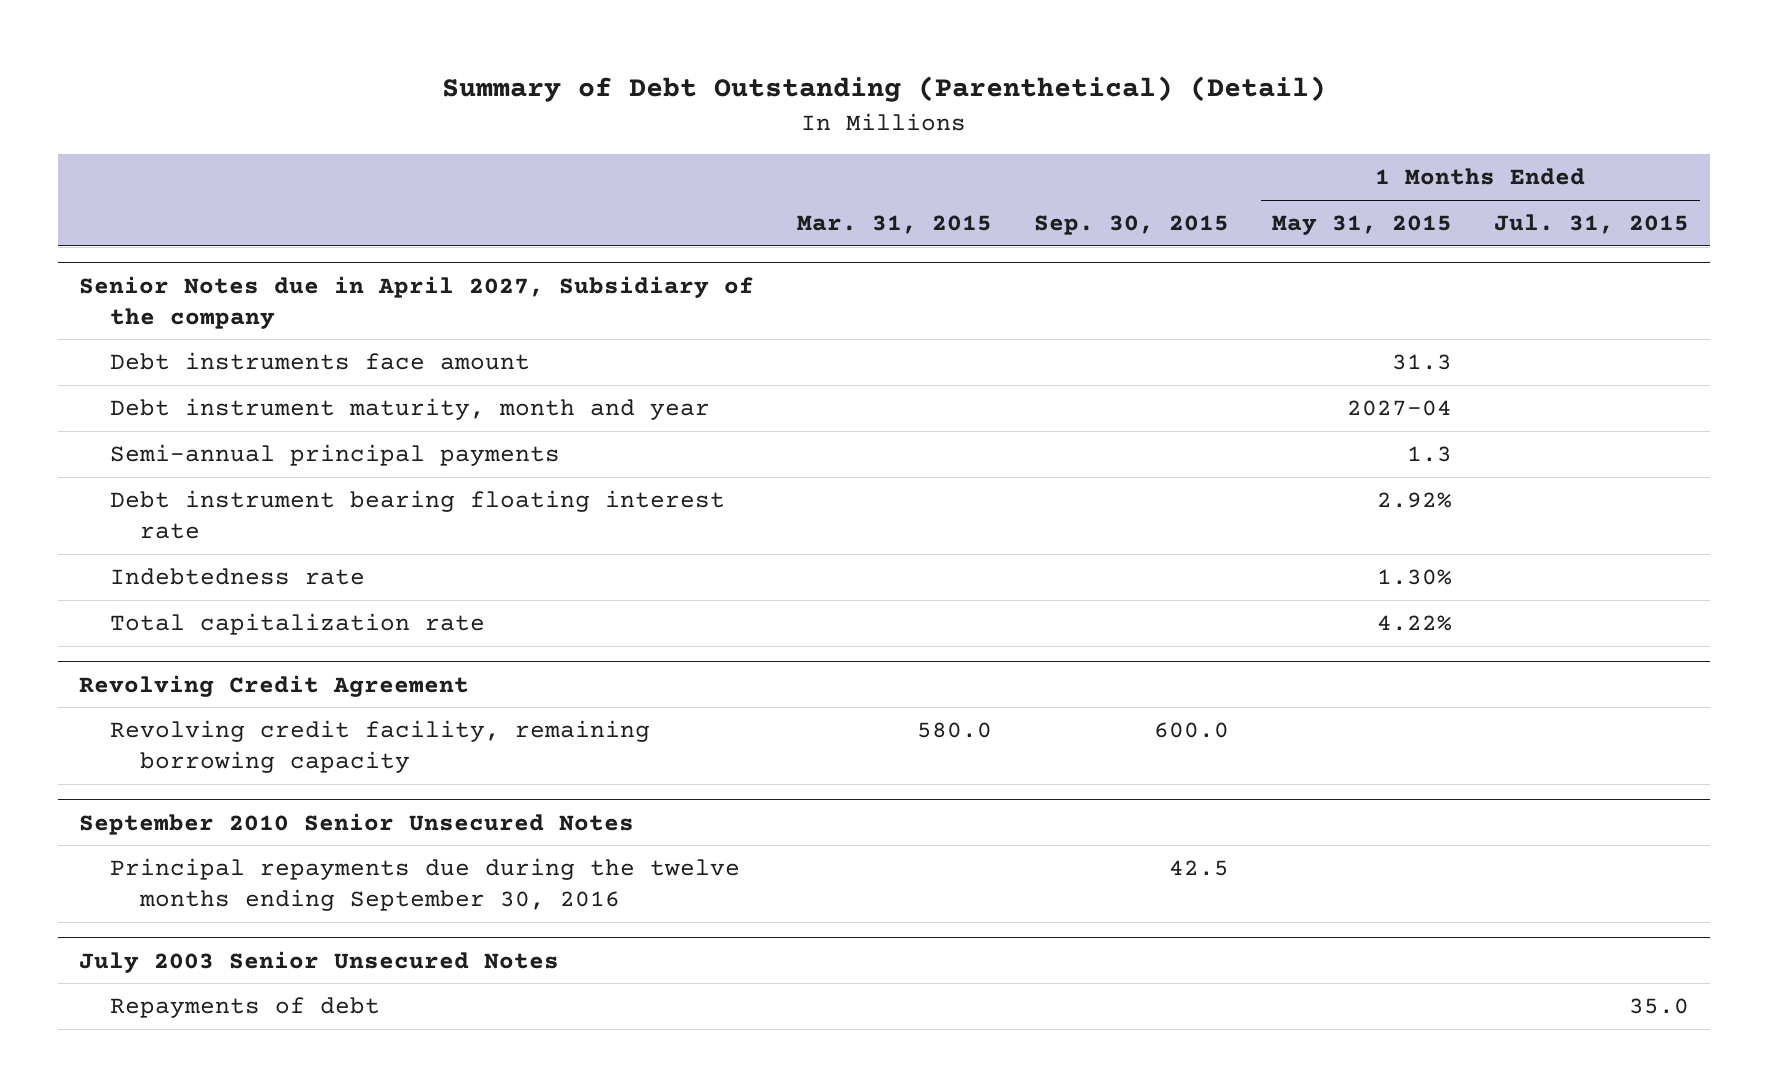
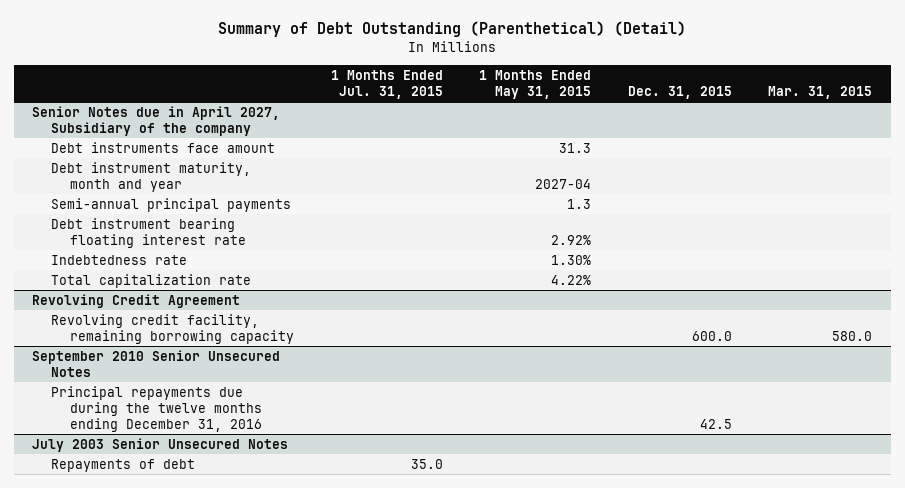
[1034,215,1230,236] Sep. 30, 2015 -> none
none -> [627,86,732,100] Dec. 31, 2015
[109,858,740,912] Principal repayments due during the twelve months ending September 30, 2016 -> [51,385,263,432] Principal repayments due during the twelve months ending December 31, 2016

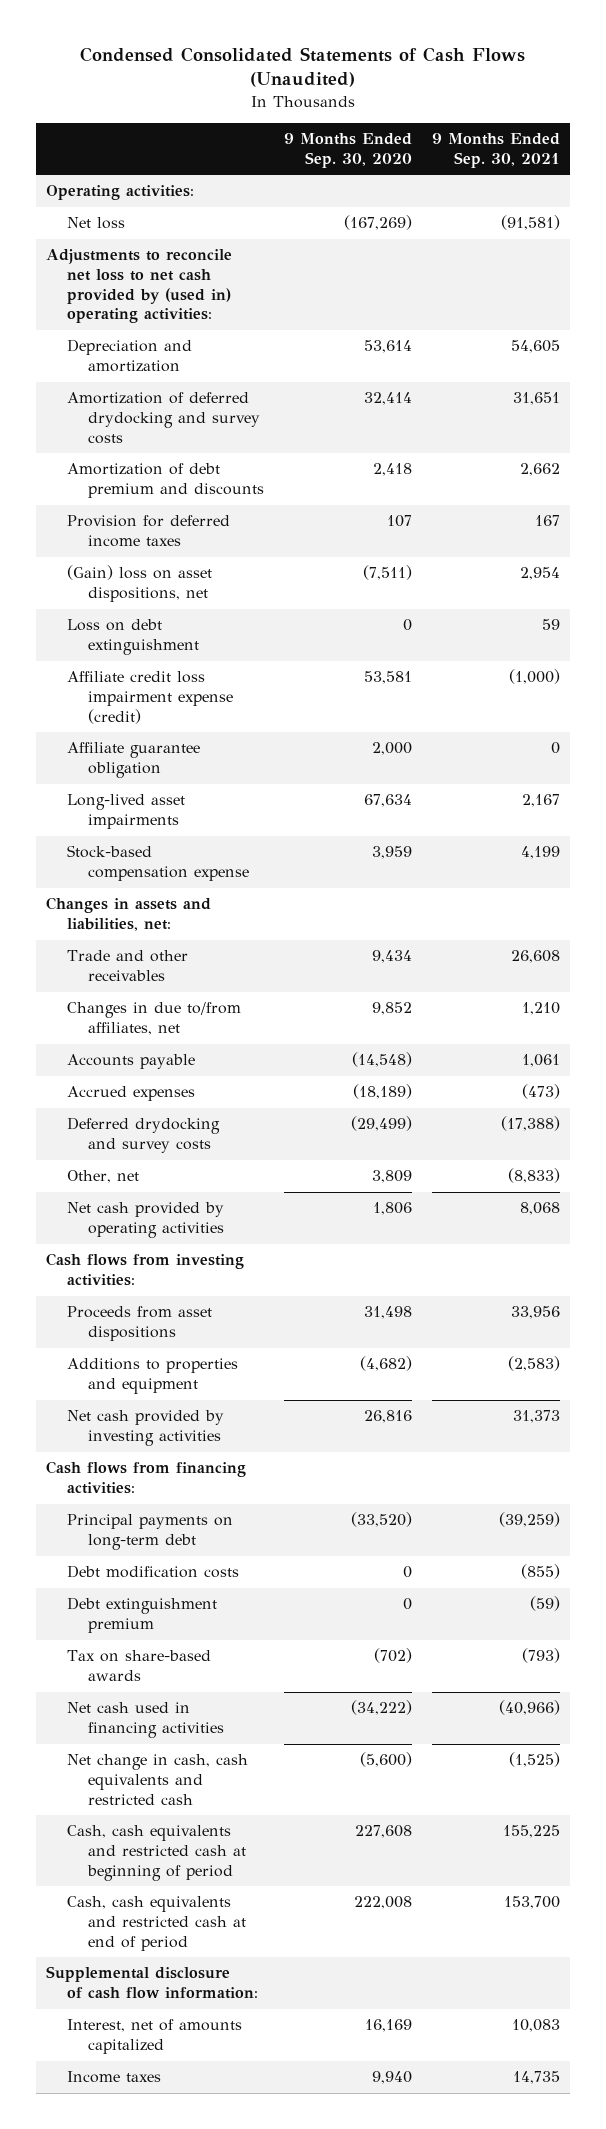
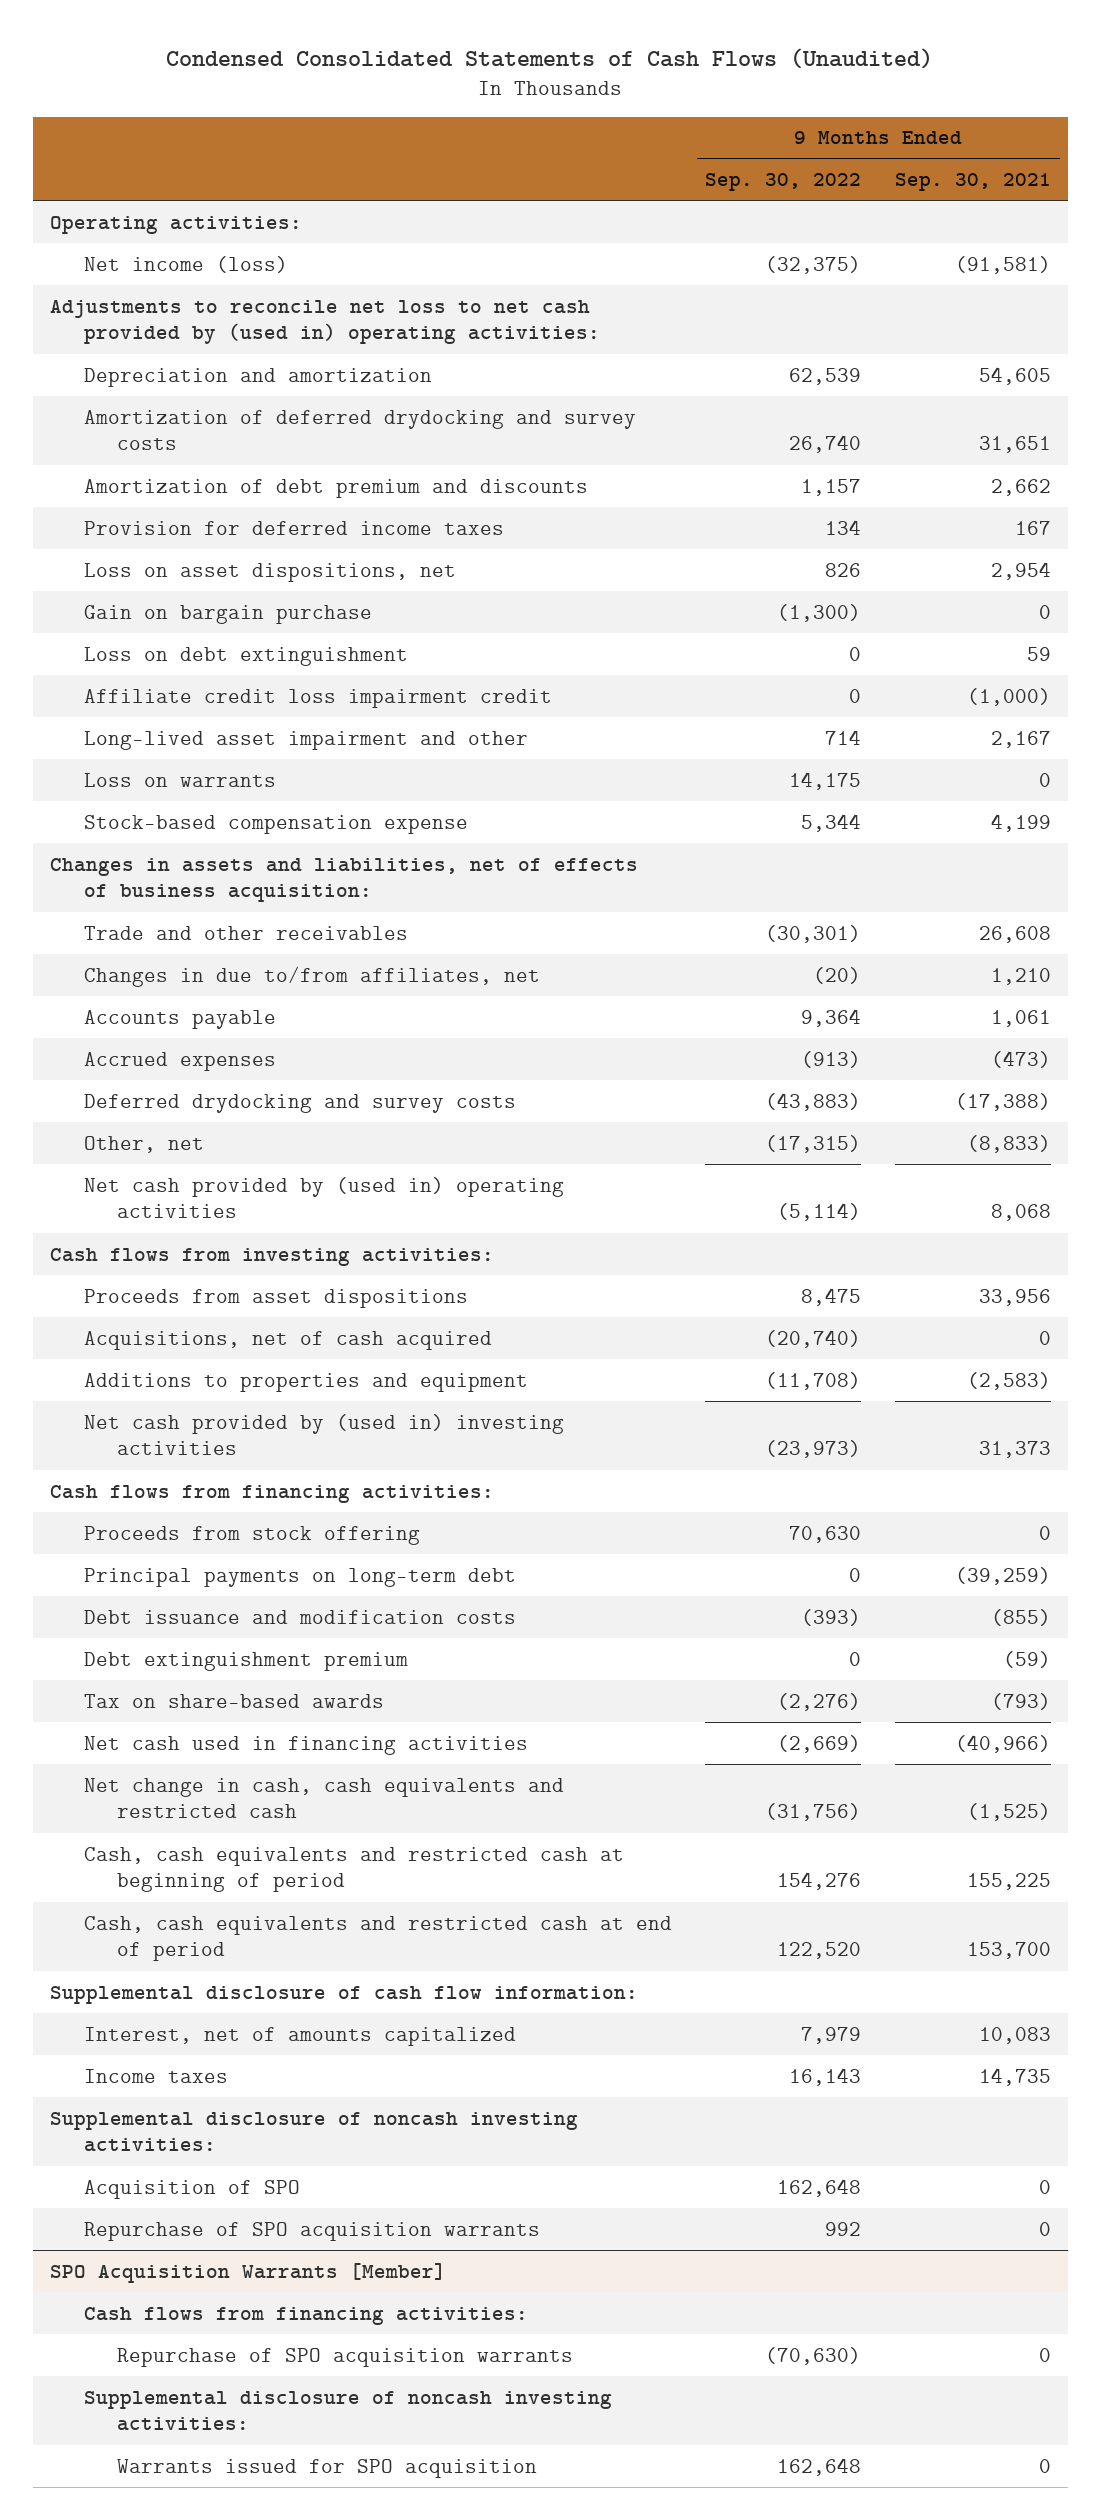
[283,133,412,168] 9 Months Ended Sep. 30, 2020 -> none
none -> [705,172,862,191] Sep. 30, 2022
[66,217,125,230] Net loss -> [83,255,288,273] Net income (loss)
[66,565,212,603] (Gain) loss on asset dispositions, net -> [83,562,456,582] Loss on asset dispositions, net
none -> [83,604,372,624] Gain on bargain purchase
[66,742,200,779] Affiliate guarantee obligation -> none
[66,671,233,724] Affiliate credit loss impairment expense (credit) -> [83,688,552,708] Affiliate credit loss impairment credit
[66,794,185,830] Long-lived asset impairments -> [83,730,528,750] Long-lived asset impairment and other
none -> [83,772,276,787] Loss on warrants
[45,897,211,932] Changes in assets and liabilities, net: -> [49,857,638,903] Changes in assets and liabilities, net of effects of business acquisition:
[66,1202,224,1239] Net cash provided by operating activities -> [83,1176,564,1219] Net cash provided by (used in) operating activities
none -> [83,1330,492,1350] Acquisitions, net of cash acquired
[66,1410,224,1447] Net cash provided by investing activities -> [83,1413,564,1456] Net cash provided by (used in) investing activities
none -> [83,1525,420,1545] Proceeds from stock offering
[66,1565,239,1579] Debt modification costs -> [83,1609,516,1624] Debt issuance and modification costs
none -> [49,2111,578,2153] Supplemental disclosure of noncash investing activities:
none -> [83,2179,300,2199] Acquisition of SPO
none -> [83,2221,540,2241] Repurchase of SPO acquisition warrants
none -> [49,2262,446,2283] SPO Acquisition Warrants [Member]
none -> [83,2306,528,2325] Cash flows from financing activities:
none -> [117,2347,574,2367] Repurchase of SPO acquisition warrants
none -> [83,2390,612,2432] Supplemental disclosure of noncash investing activities:
none -> [117,2458,538,2478] Warrants issued for SPO acquisition

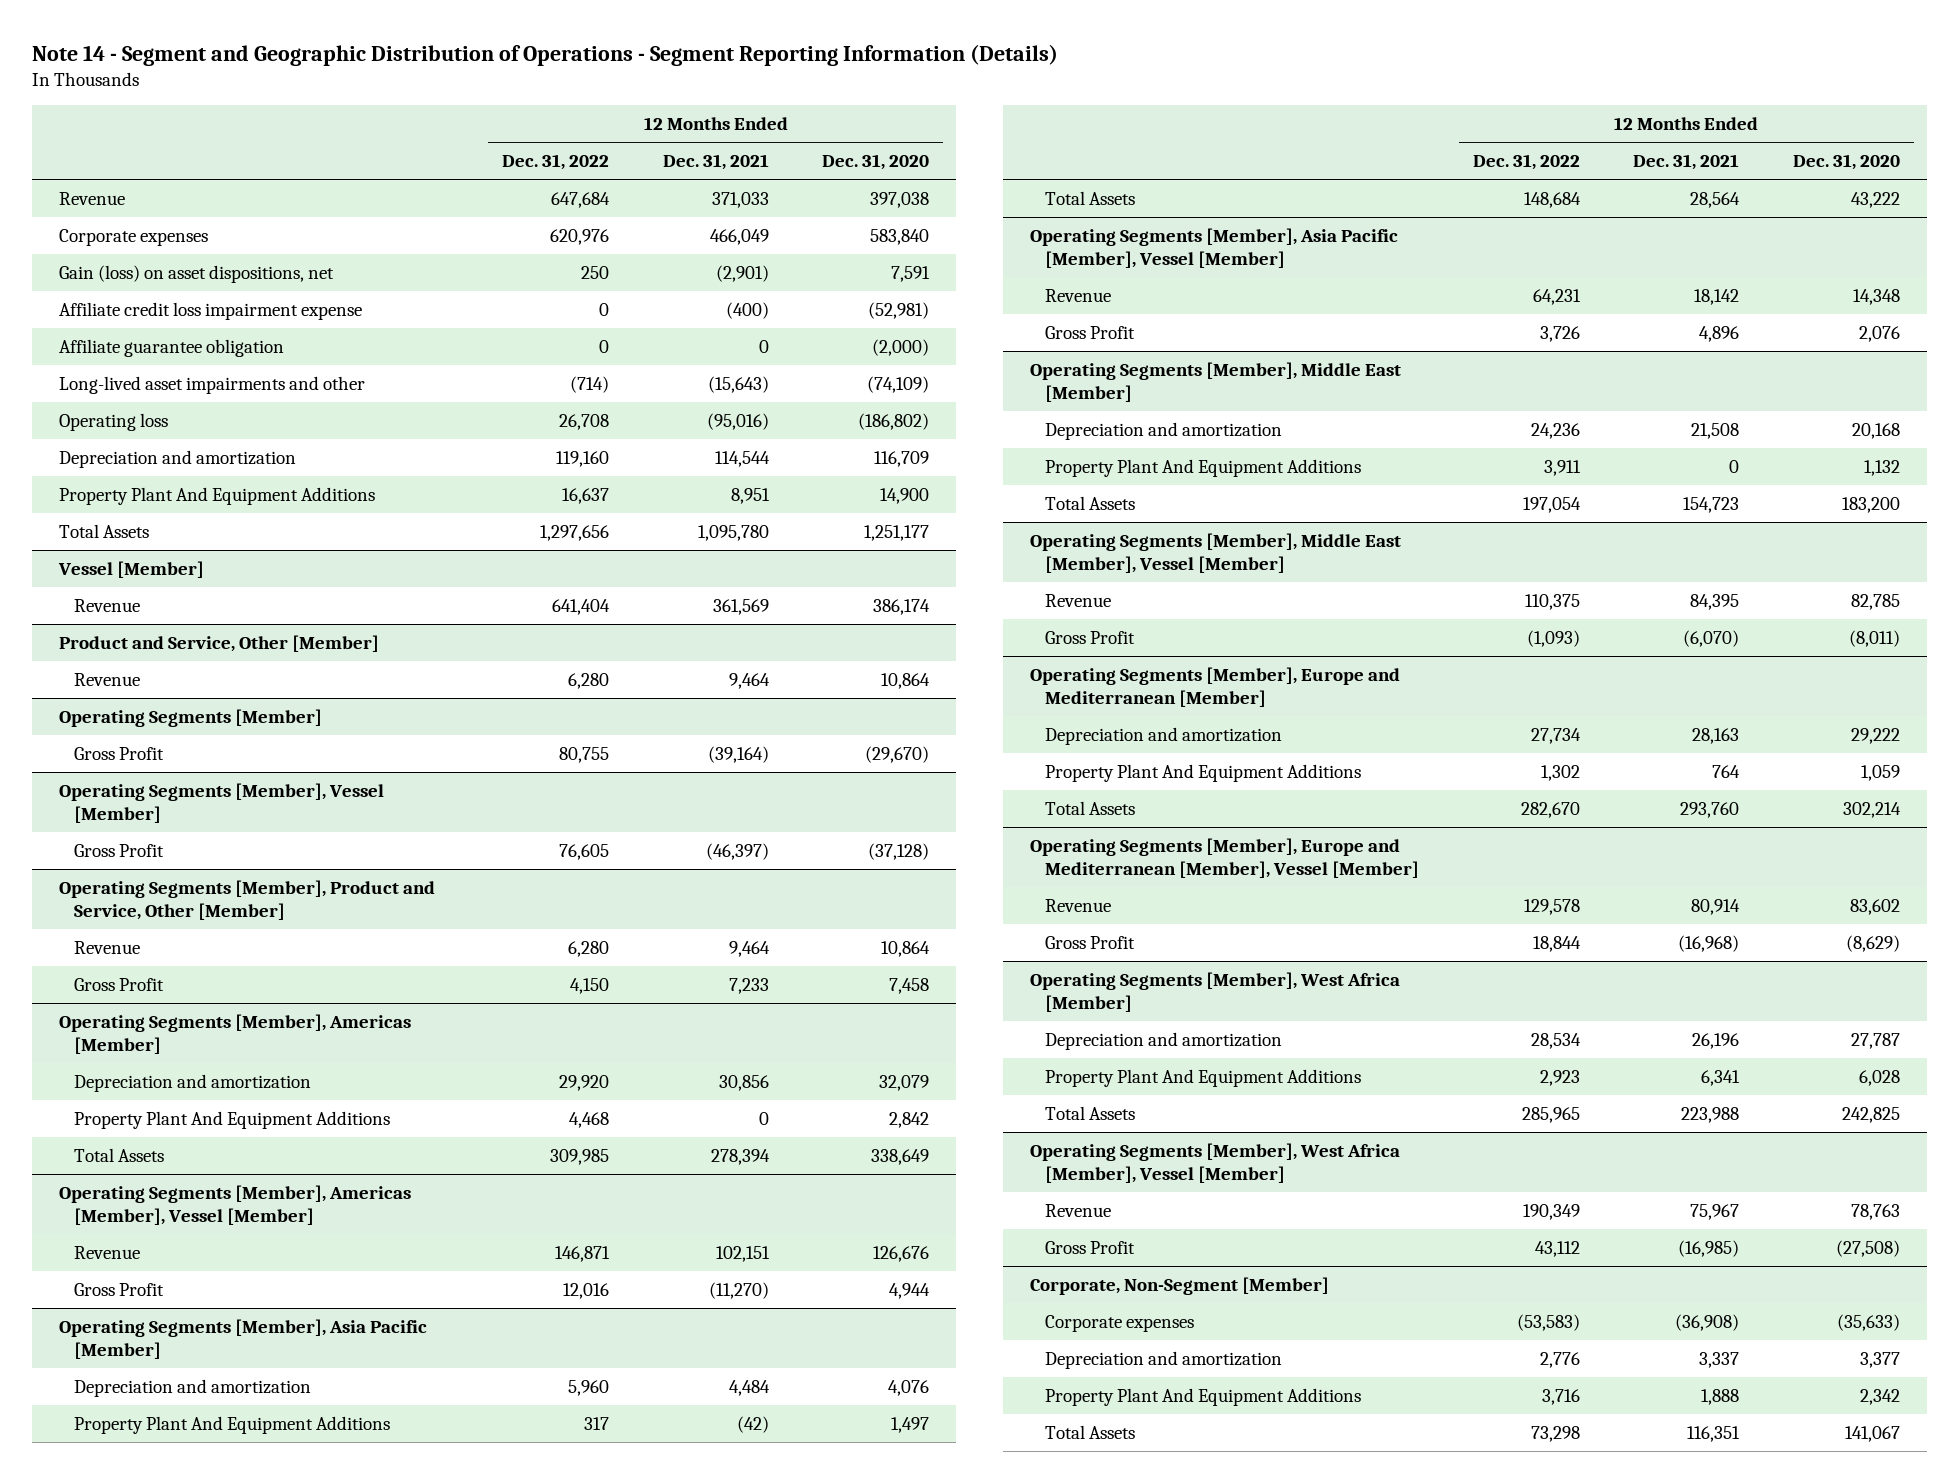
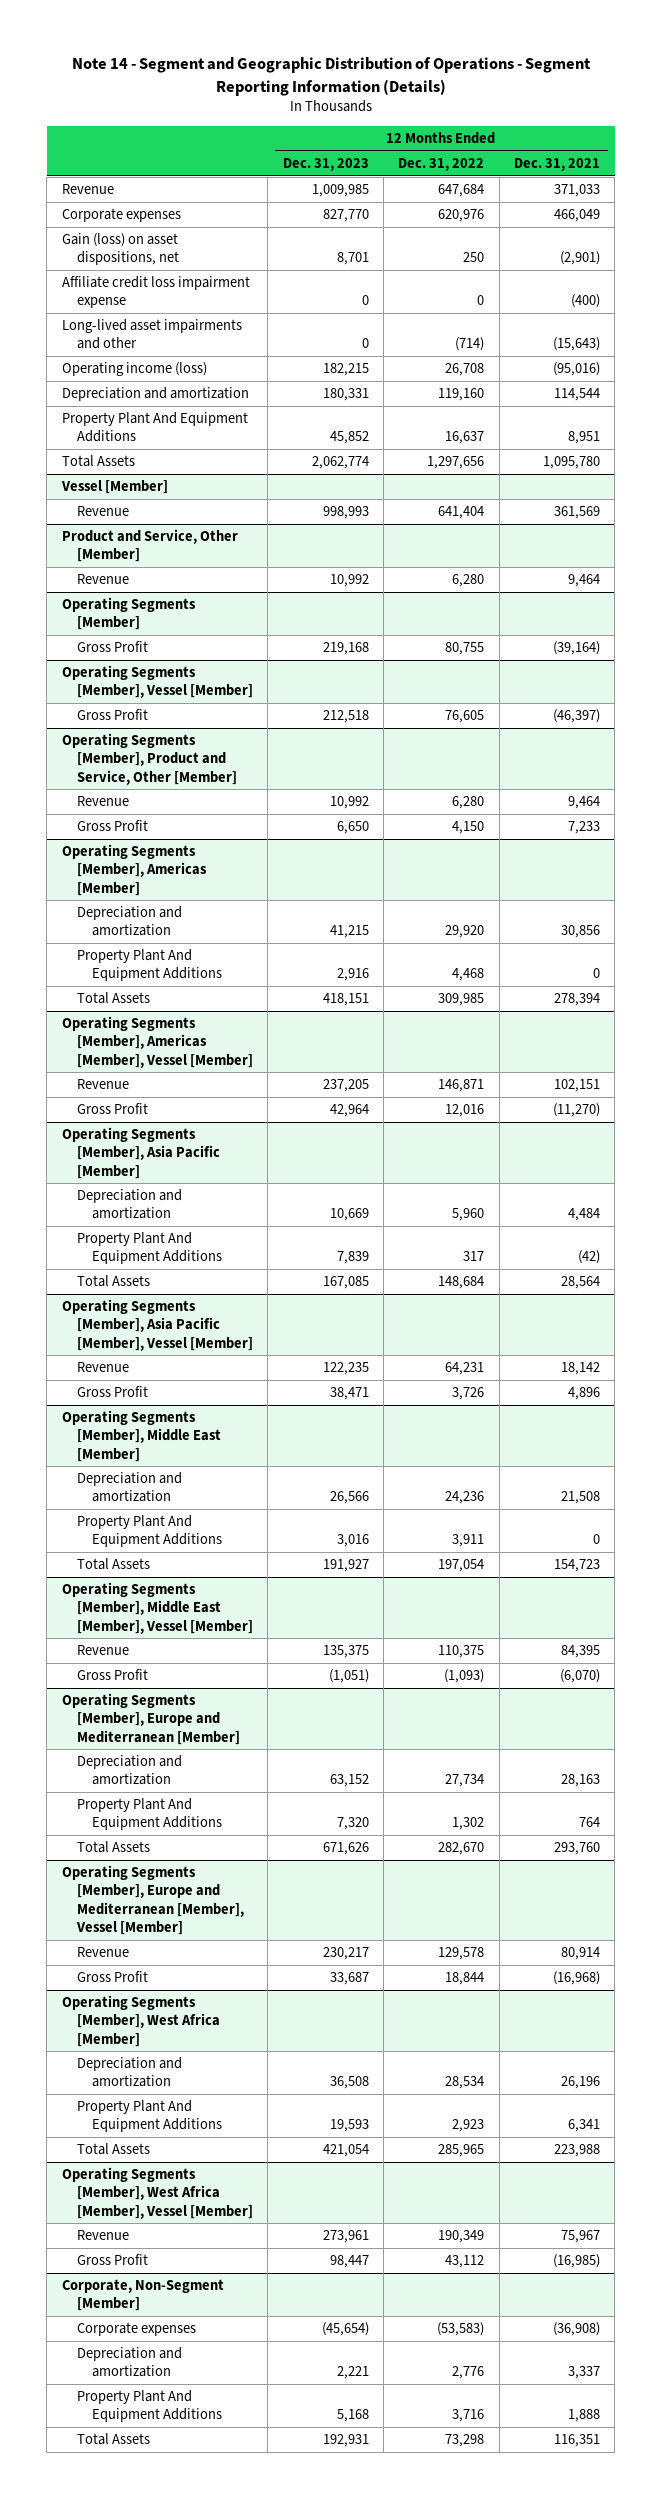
[822,154,930,171] Dec. 31, 2020 -> none
none -> [282,157,369,171] Dec. 31, 2023
[59,338,285,357] Affiliate guarantee obligation -> none
[59,412,169,431] Operating loss -> [61,362,207,377] Operating income (loss)

